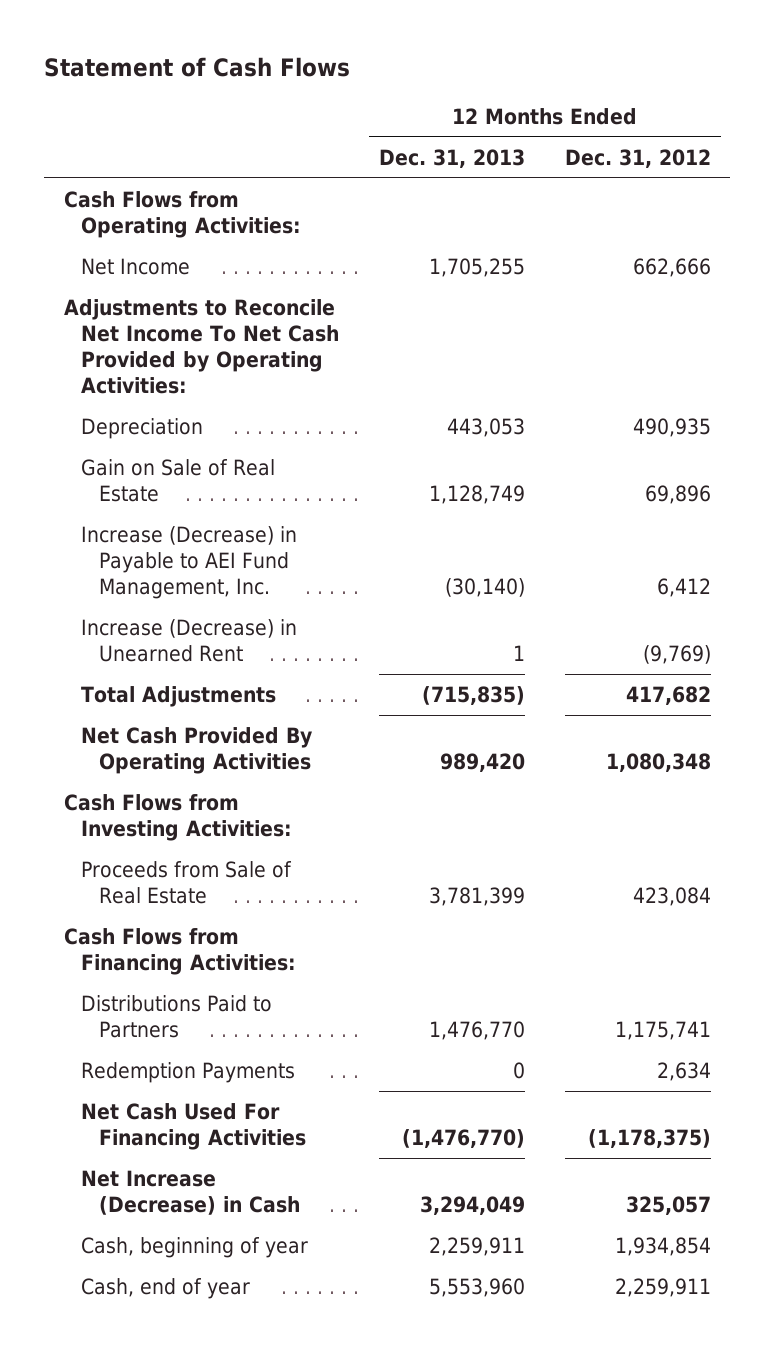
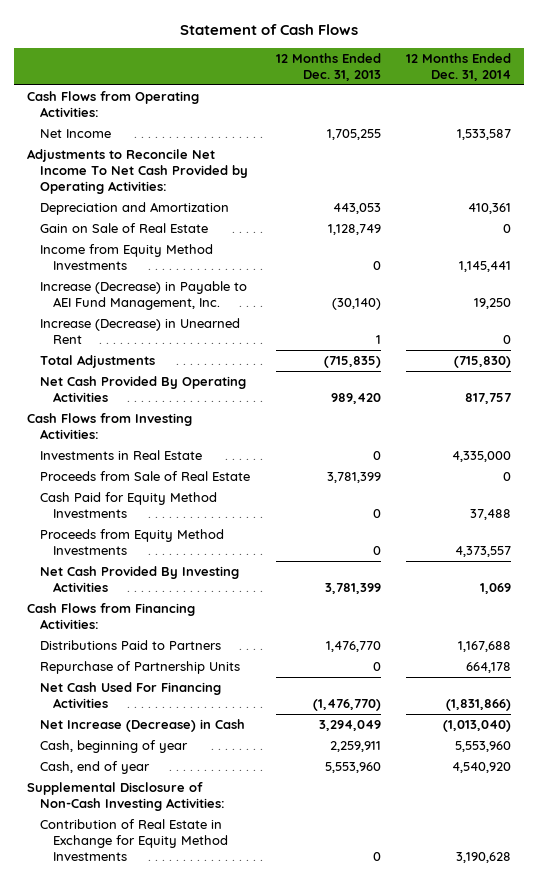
[564,148,711,168] Dec. 31, 2012 -> none
none -> [406,53,512,82] 12 Months Ended Dec. 31, 2014
[81,417,204,439] Depreciation -> [39,201,229,215] Depreciation and Amortization
none -> [39,243,213,271] Income from Equity Method Investments
none -> [39,449,202,460] Investments in Real Estate
none -> [39,491,217,519] Cash Paid for Equity Method Investments
none -> [39,528,224,556] Proceeds from Equity Method Investments
none -> [39,565,239,593] Net Cash Provided By Investing Activities
[81,1061,296,1083] Redemption Payments -> [39,660,240,674] Repurchase of Partnership Units
none -> [27,781,225,812] Supplemental Disclosure of Non-Cash Investing Activities:
none -> [39,818,228,862] Contribution of Real Estate in Exchange for Equity Method Investments

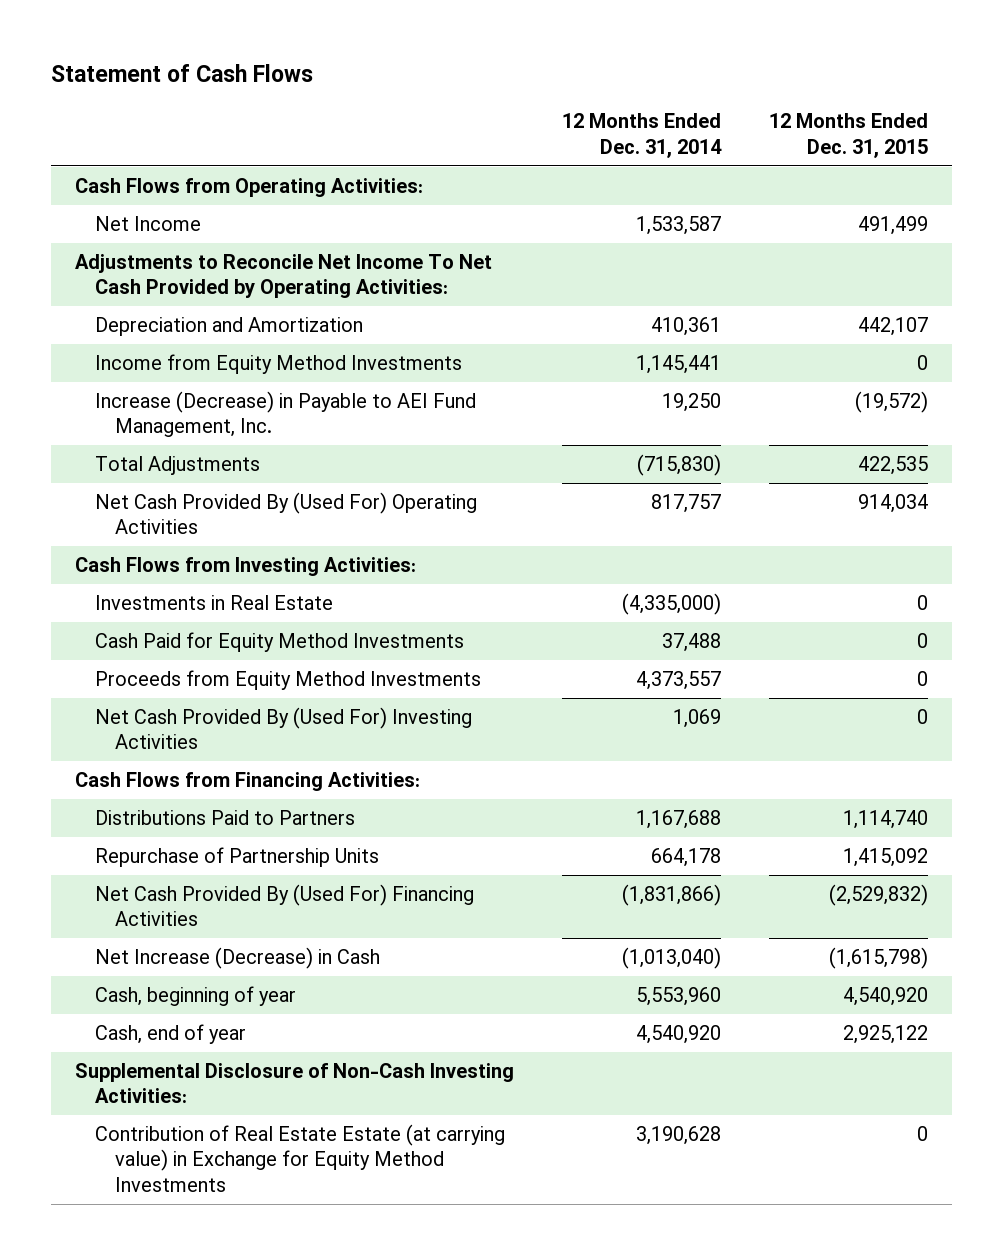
[275,53,381,82] 12 Months Ended Dec. 31, 2013 -> none
none -> [769,113,929,158] 12 Months Ended Dec. 31, 2015
[39,222,208,233] Gain on Sale of Real Estate -> none
[39,317,240,345] Increase (Decrease) in Unearned Rent -> none
[39,375,246,403] Net Cash Provided By Operating Activities -> [95,492,478,535] Net Cash Provided By (Used For) Operating Activities
[39,470,250,481] Proceeds from Sale of Real Estate -> none
[452,450,512,462] 4,335,000 -> [622,593,722,616] (4,335,000)
[39,565,239,593] Net Cash Provided By Investing Activities -> [95,707,473,750] Net Cash Provided By (Used For) Investing Activities
[39,681,221,709] Net Cash Used For Financing Activities -> [95,884,475,927] Net Cash Provided By (Used For) Financing Activities
[39,818,228,862] Contribution of Real Estate in Exchange for Equity Method Investments -> [95,1124,506,1192] Contribution of Real Estate Estate (at carrying value) in Exchange for Equity Method Investments

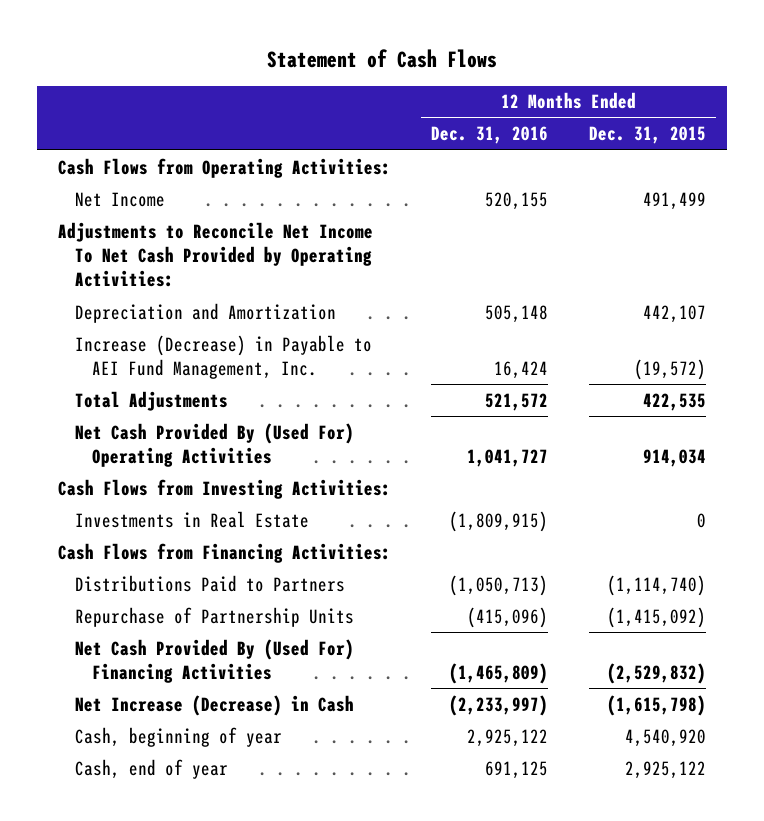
[562,113,723,158] 12 Months Ended Dec. 31, 2014 -> none
none -> [431,126,549,145] Dec. 31, 2016
[95,354,463,375] Income from Equity Method Investments -> none
[95,632,465,653] Cash Paid for Equity Method Investments -> none
[95,670,482,691] Proceeds from Equity Method Investments -> none
[95,707,473,750] Net Cash Provided By (Used For) Investing Activities -> none
[843,810,929,830] 1,114,740 -> [607,574,707,596] (1,114,740)
[843,848,929,868] 1,415,092 -> [607,606,707,628] (1,415,092)
[75,1063,515,1104] Supplemental Disclosure of Non-Cash Investing Activities: -> none
[95,1124,506,1192] Contribution of Real Estate Estate (at carrying value) in Exchange for Equity Method Investments -> none

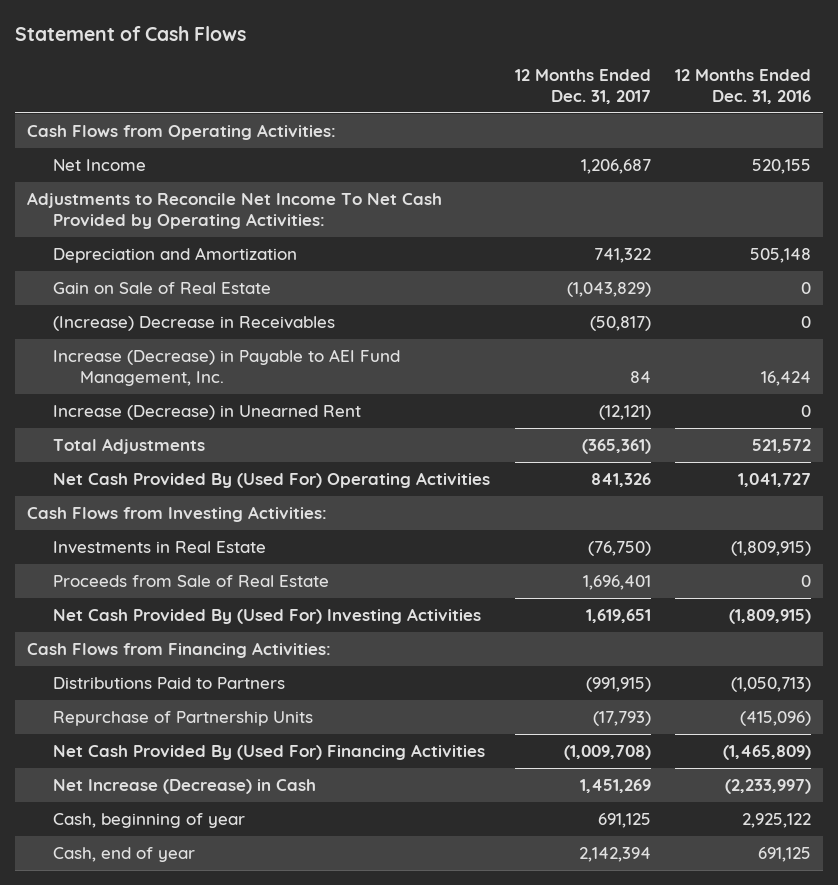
[589,126,707,145] Dec. 31, 2015 -> none
none -> [514,68,651,104] 12 Months Ended Dec. 31, 2017
none -> [53,281,272,294] Gain on Sale of Real Estate
none -> [53,315,336,331] (Increase) Decrease in Receivables
none -> [53,404,362,420] Increase (Decrease) in Unearned Rent
none -> [53,574,330,587] Proceeds from Sale of Real Estate
none -> [53,607,482,624] Net Cash Provided By (Used For) Investing Activities

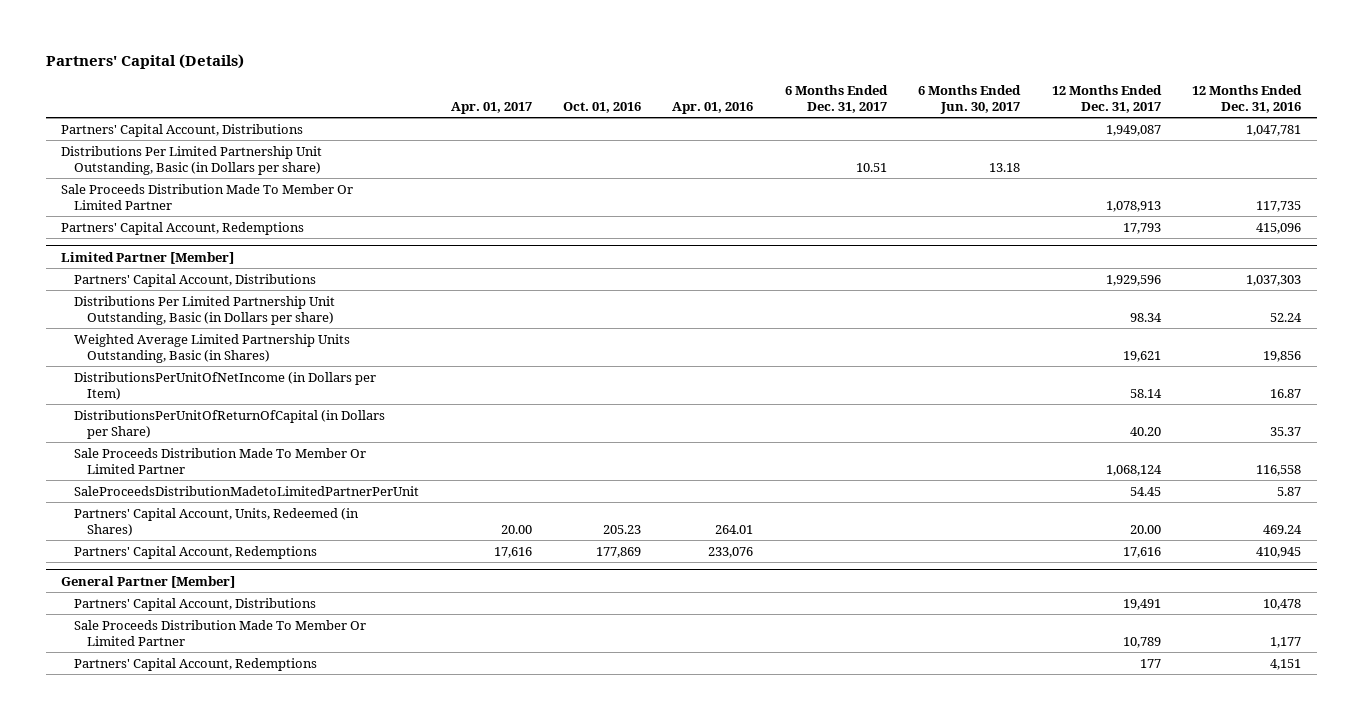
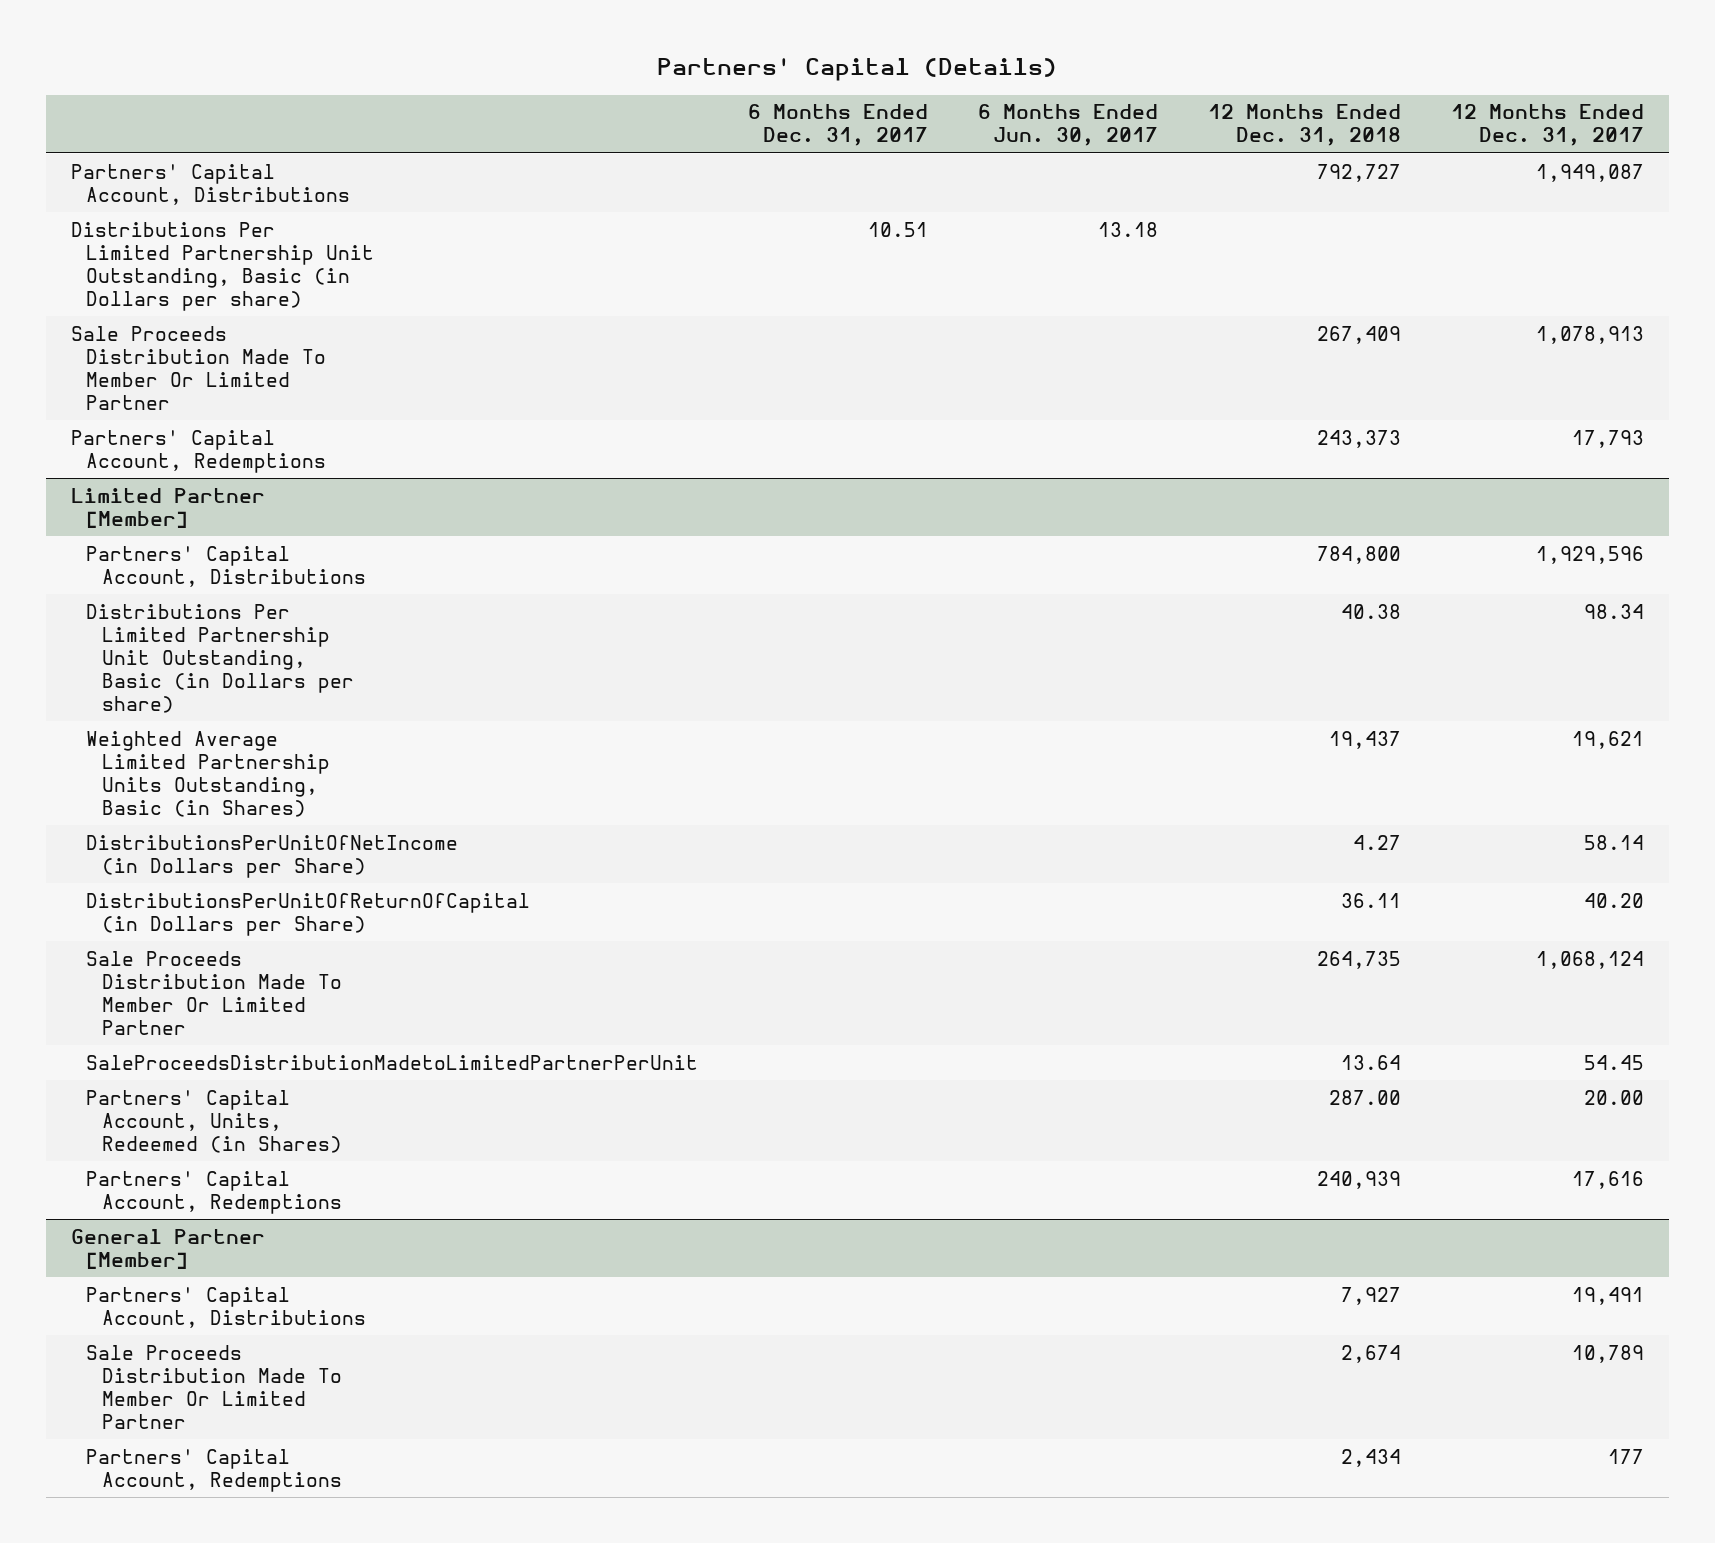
[450,101,532,114] Apr. 01, 2017 -> none
[563,101,642,113] Oct. 01, 2016 -> none
[672,101,754,114] Apr. 01, 2016 -> none
[1192,84,1303,113] 12 Months Ended Dec. 31, 2016 -> none
none -> [1208,104,1402,147] 12 Months Ended Dec. 31, 2018
[74,371,377,400] DistributionsPerUnitOfNetIncome (in Dollars per Item) -> [86,834,459,878] DistributionsPerUnitOfNetIncome (in Dollars per Share)

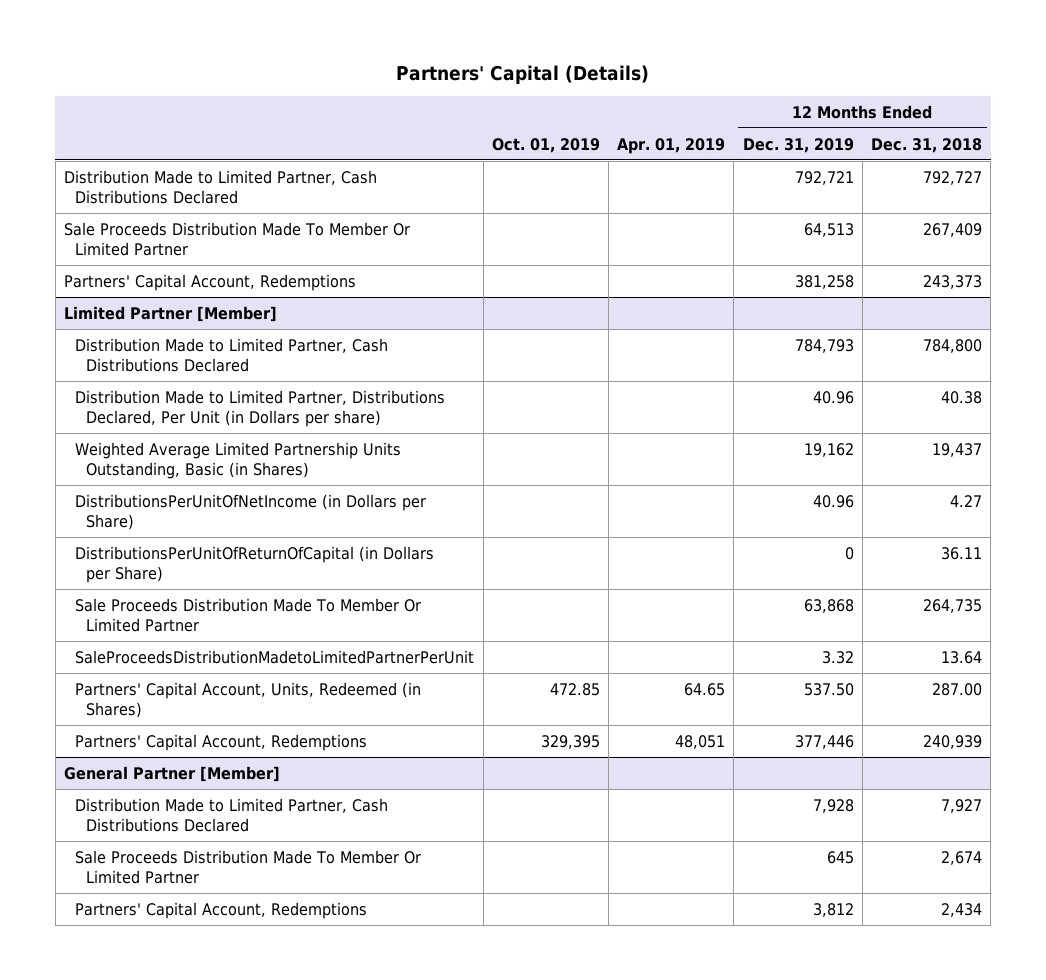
[748,104,929,147] 6 Months Ended Dec. 31, 2017 -> none
[978,104,1159,147] 6 Months Ended Jun. 30, 2017 -> none
[1451,104,1645,147] 12 Months Ended Dec. 31, 2017 -> none
none -> [491,137,600,153] Oct. 01, 2019
none -> [617,137,726,154] Apr. 01, 2019
none -> [742,137,854,153] Dec. 31, 2019
[70,221,375,311] Distributions Per Limited Partnership Unit Outstanding, Basic (in Dollars per share) -> none
[70,163,351,205] Partners' Capital Account, Distributions -> [64,169,378,205] Distribution Made to Limited Partner, Cash Distributions Declared
[86,545,366,587] Partners' Capital Account, Distributions -> [75,337,389,373] Distribution Made to Limited Partner, Cash Distributions Declared
[86,603,354,713] Distributions Per Limited Partnership Unit Outstanding, Basic (in Dollars per share) -> [75,389,446,428] Distribution Made to Limited Partner, Distributions Declared, Per Unit (in Dollars per share)
[86,1286,366,1328] Partners' Capital Account, Distributions -> [75,797,389,833] Distribution Made to Limited Partner, Cash Distributions Declared

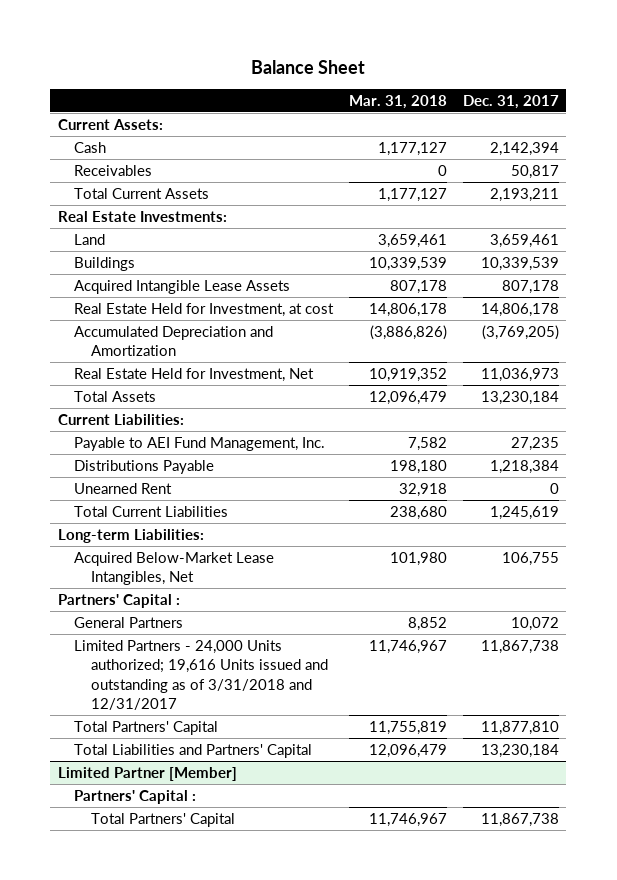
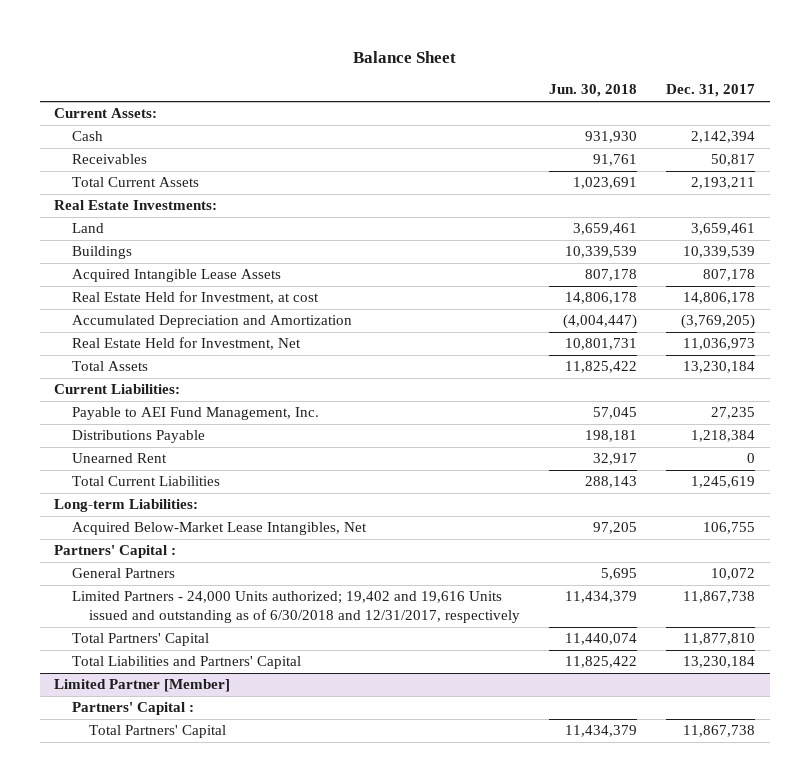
[348,94,447,109] Mar. 31, 2018 -> none
none -> [549,84,638,98] Jun. 30, 2018
[74,640,328,710] Limited Partners - 24,000 Units authorized; 19,616 Units issued and outstanding as of 3/31/2018 and 12/31/2017 -> [71,591,521,624] Limited Partners - 24,000 Units authorized; 19,402 and 19,616 Units issued and outstanding as of 6/30/2018 and 12/31/2017, respectively

